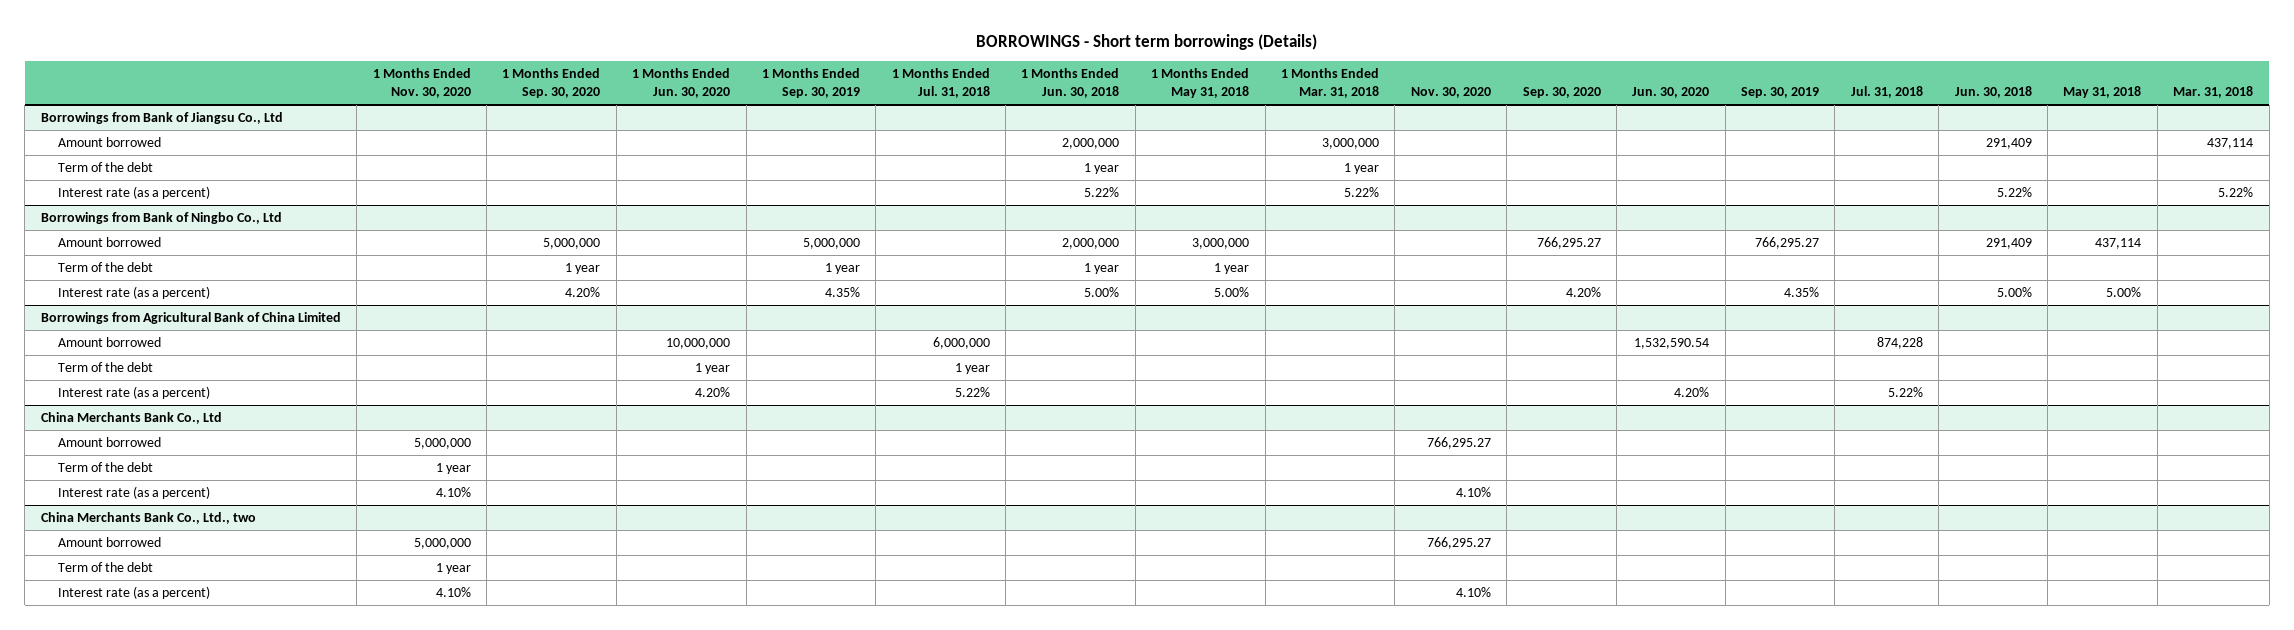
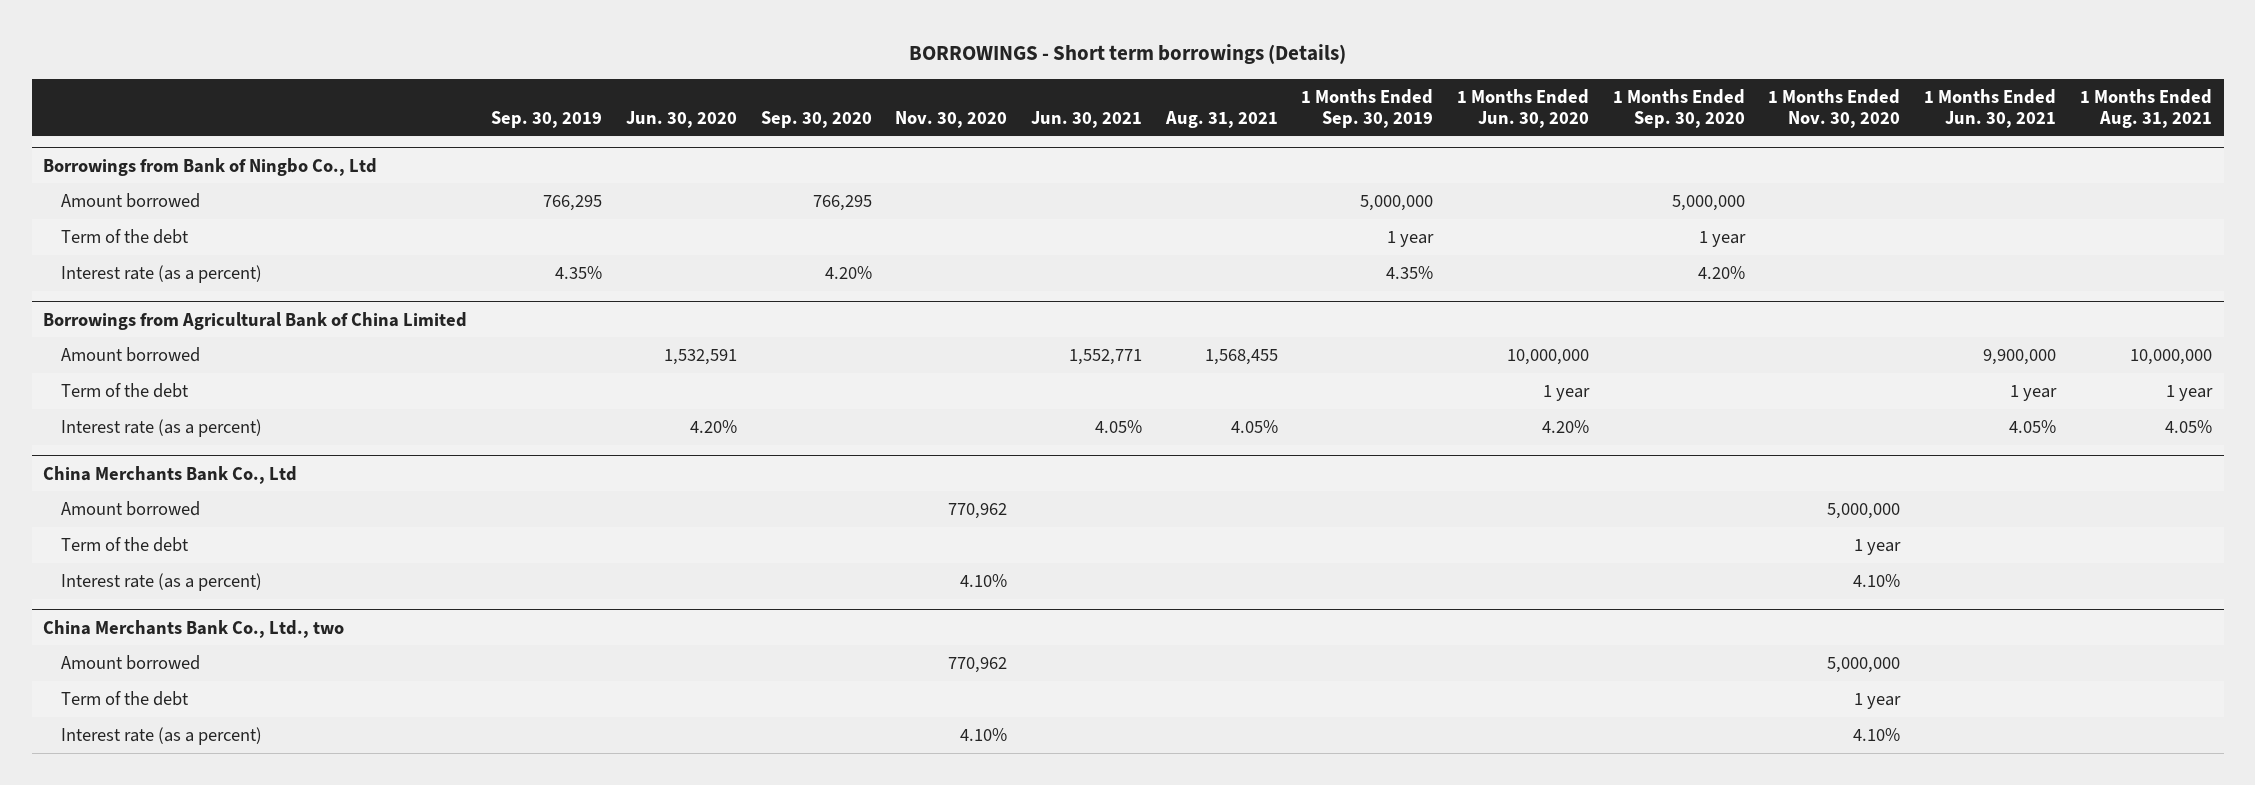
[891,68,990,99] 1 Months Ended Jul. 31, 2018 -> none
[1021,68,1120,99] 1 Months Ended Jun. 30, 2018 -> none
[1151,68,1250,99] 1 Months Ended May 31, 2018 -> none
[1280,68,1379,99] 1 Months Ended Mar. 31, 2018 -> none
[1850,86,1923,99] Jul. 31, 2018 -> none
[1954,86,2032,99] Jun. 30, 2018 -> none
[2063,86,2142,99] May 31, 2018 -> none
[2173,86,2254,99] Mar. 31, 2018 -> none
none -> [1030,111,1142,129] Jun. 30, 2021
none -> [1164,111,1278,129] Aug. 31, 2021
none -> [1924,88,2057,129] 1 Months Ended Jun. 30, 2021
none -> [2079,88,2212,129] 1 Months Ended Aug. 31, 2021
[40,112,283,125] Borrowings from Bank of Jiangsu Co., Ltd -> none
[57,137,161,148] Amount borrowed -> none
[57,162,153,173] Term of the debt -> none
[57,186,210,200] Interest rate (as a percent) -> none
[1536,237,1601,250] 766,295.27 -> [812,194,872,211] 766,295
[1755,237,1820,250] 766,295.27 -> [543,194,603,211] 766,295
[1634,338,1710,350] 1,532,590.54 -> [663,348,737,365] 1,532,591
[1426,437,1491,450] 766,295.27 -> [948,502,1008,519] 770,962
[1426,537,1491,550] 766,295.27 -> [948,656,1008,673] 770,962

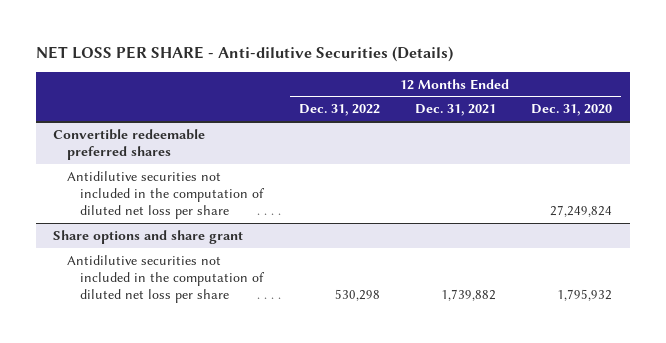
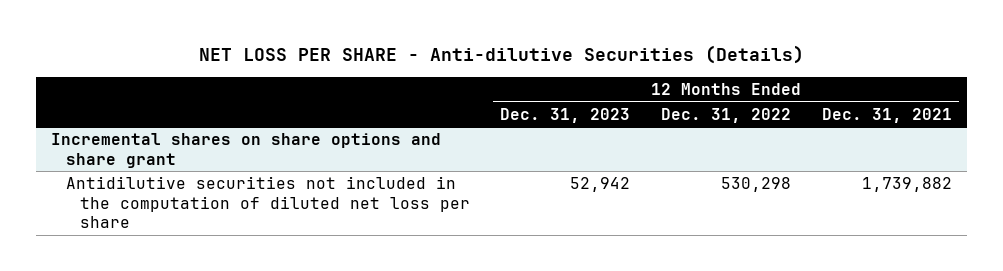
[531,104,613,117] Dec. 31, 2020 -> none
none -> [500,107,631,123] Dec. 31, 2023
[53,128,206,160] Convertible redeemable preferred shares -> none
[66,170,266,219] Antidilutive securities not included in the computation of diluted net loss per share -> none
[53,229,244,244] Share options and share grant -> [51,133,442,168] Incremental shares on share options and share grant

